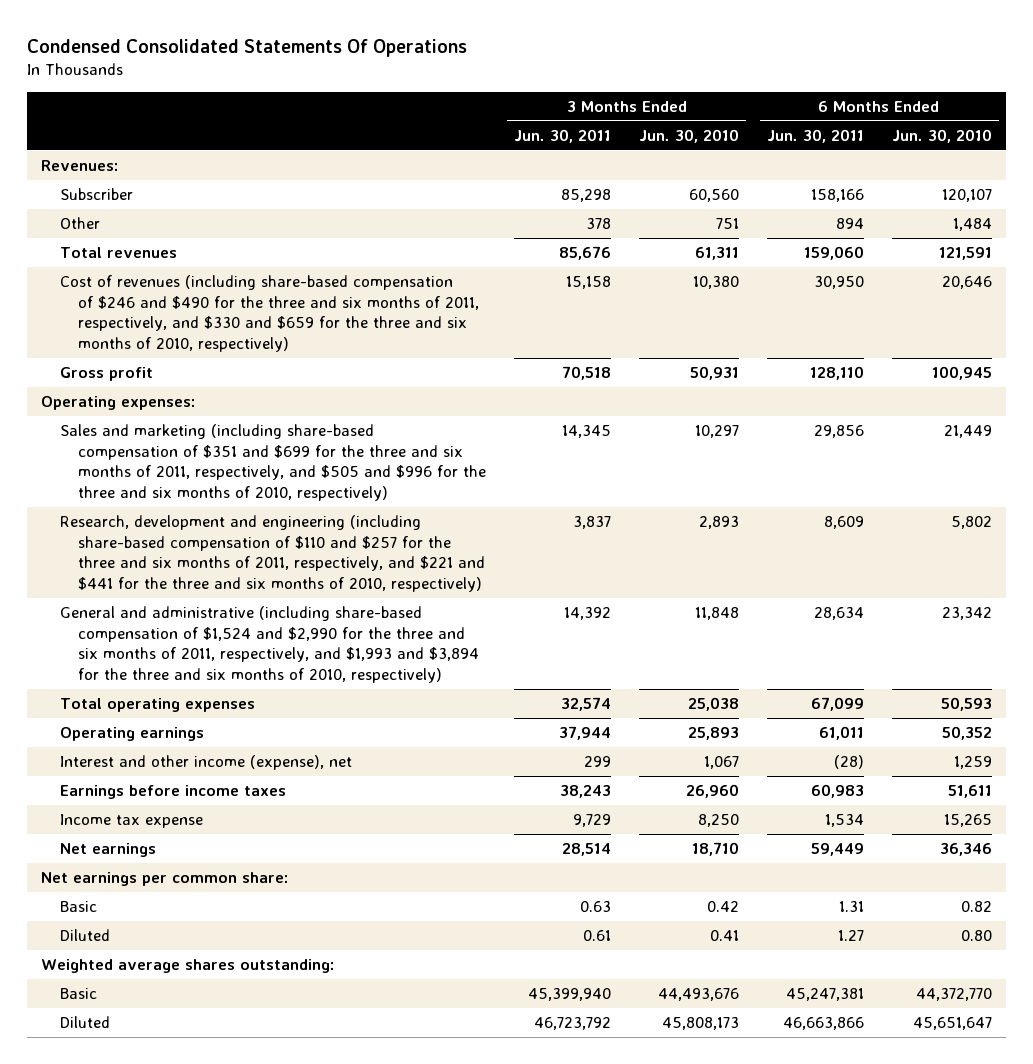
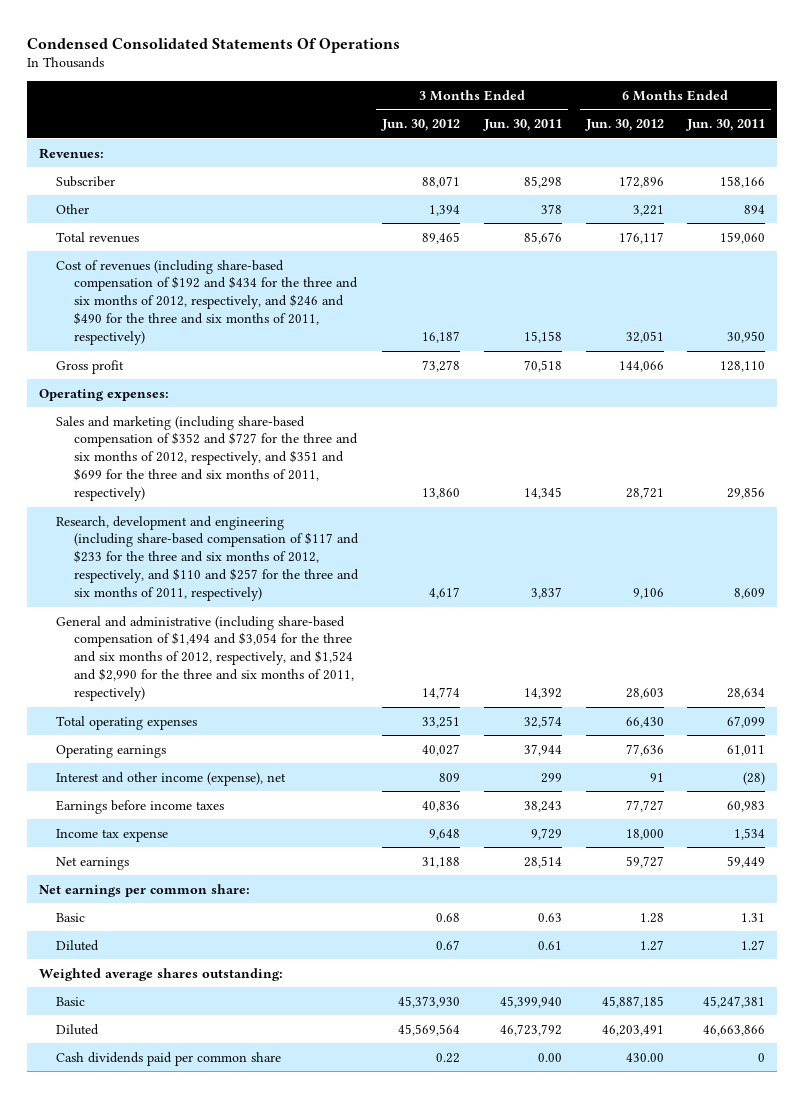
[638,128,739,143] Jun. 30, 2010 -> none
[891,128,992,143] Jun. 30, 2010 -> none
none -> [380,119,460,132] Jun. 30, 2012
none -> [584,119,664,132] Jun. 30, 2012
[59,275,480,352] Cost of revenues (including share-based compensation of $246 and $490 for the three and six months of 2011, respectively, and $330 and $659 for the three and six months of 2010, respectively) -> [56,259,358,345] Cost of revenues (including share-based compensation of $192 and $434 for the three and six months of 2012, respectively, and $246 and $490 for the three and six months of 2011, respectively)
[59,424,487,501] Sales and marketing (including share-based compensation of $351 and $699 for the three and six months of 2011, respectively, and $505 and $996 for the three and six months of 2010, respectively) -> [56,415,358,501] Sales and marketing (including share-based compensation of $352 and $727 for the three and six months of 2012, respectively, and $351 and $699 for the three and six months of 2011, respectively)
[59,515,486,592] Research, development and engineering (including share-based compensation of $110 and $257 for the three and six months of 2011, respectively, and $221 and $441 for the three and six months of 2010, respectively) -> [56,515,359,601] Research, development and engineering (including share-based compensation of $117 and $233 for the three and six months of 2012, respectively, and $110 and $257 for the three and six months of 2011, respectively)
[59,606,480,683] General and administrative (including share-based compensation of $1,524 and $2,990 for the three and six months of 2011, respectively, and $1,993 and $3,894 for the three and six months of 2010, respectively) -> [56,615,354,701] General and administrative (including share-based compensation of $1,494 and $3,054 for the three and six months of 2012, respectively, and $1,524 and $2,990 for the three and six months of 2011, respectively)
none -> [56,1051,282,1066] Cash dividends paid per common share

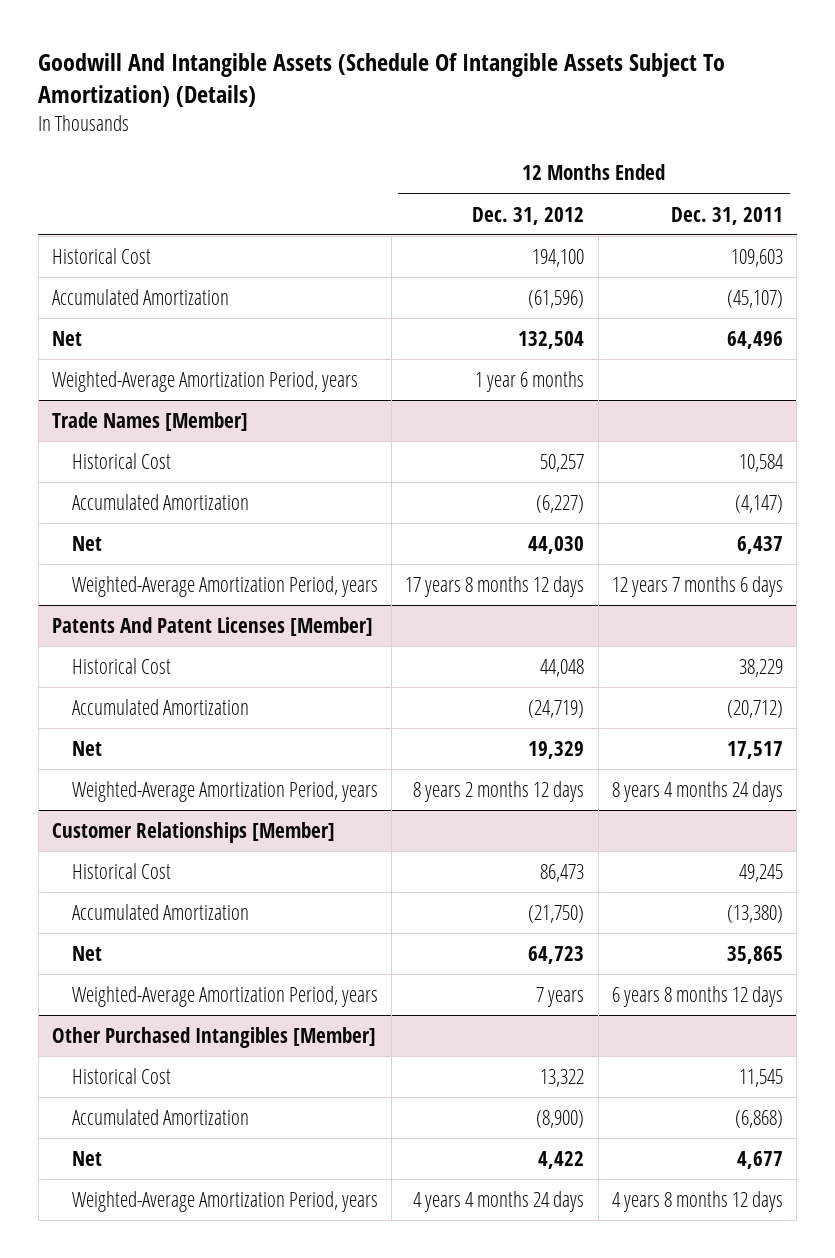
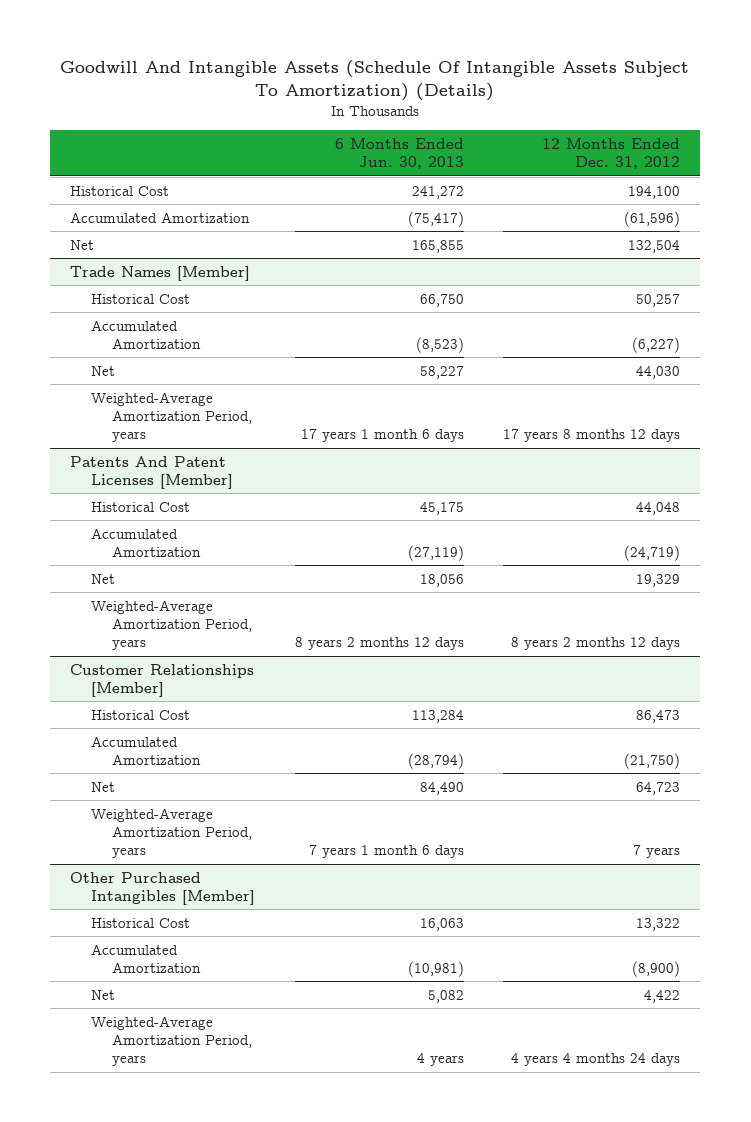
[670,206,783,225] Dec. 31, 2011 -> none
none -> [334,137,464,170] 6 Months Ended Jun. 30, 2013
[52,371,359,393] Weighted-Average Amortization Period, years -> none

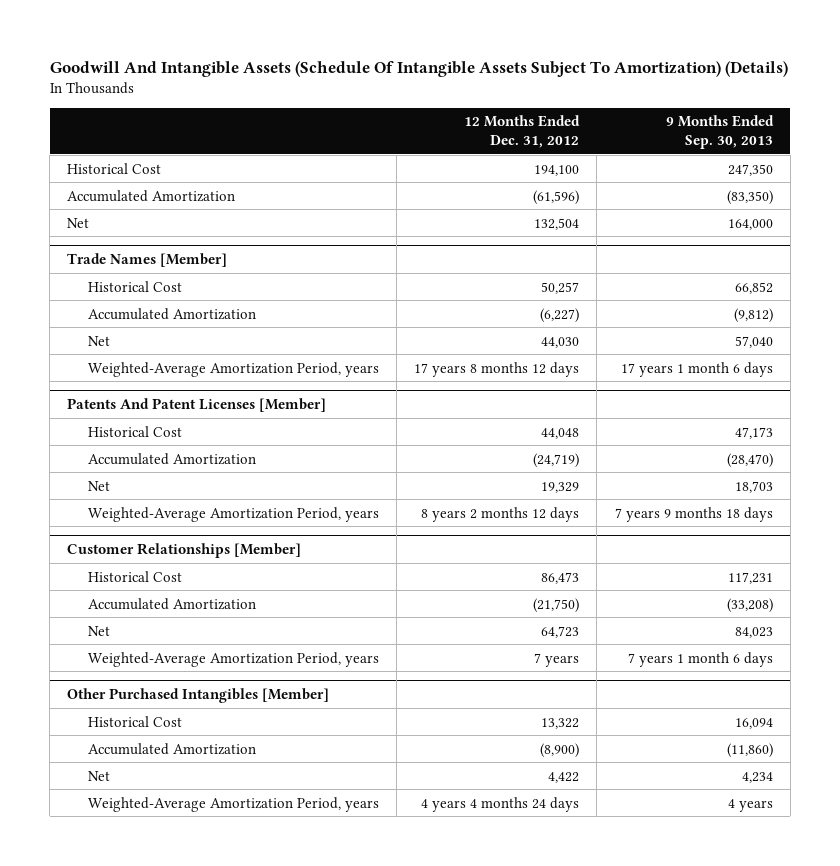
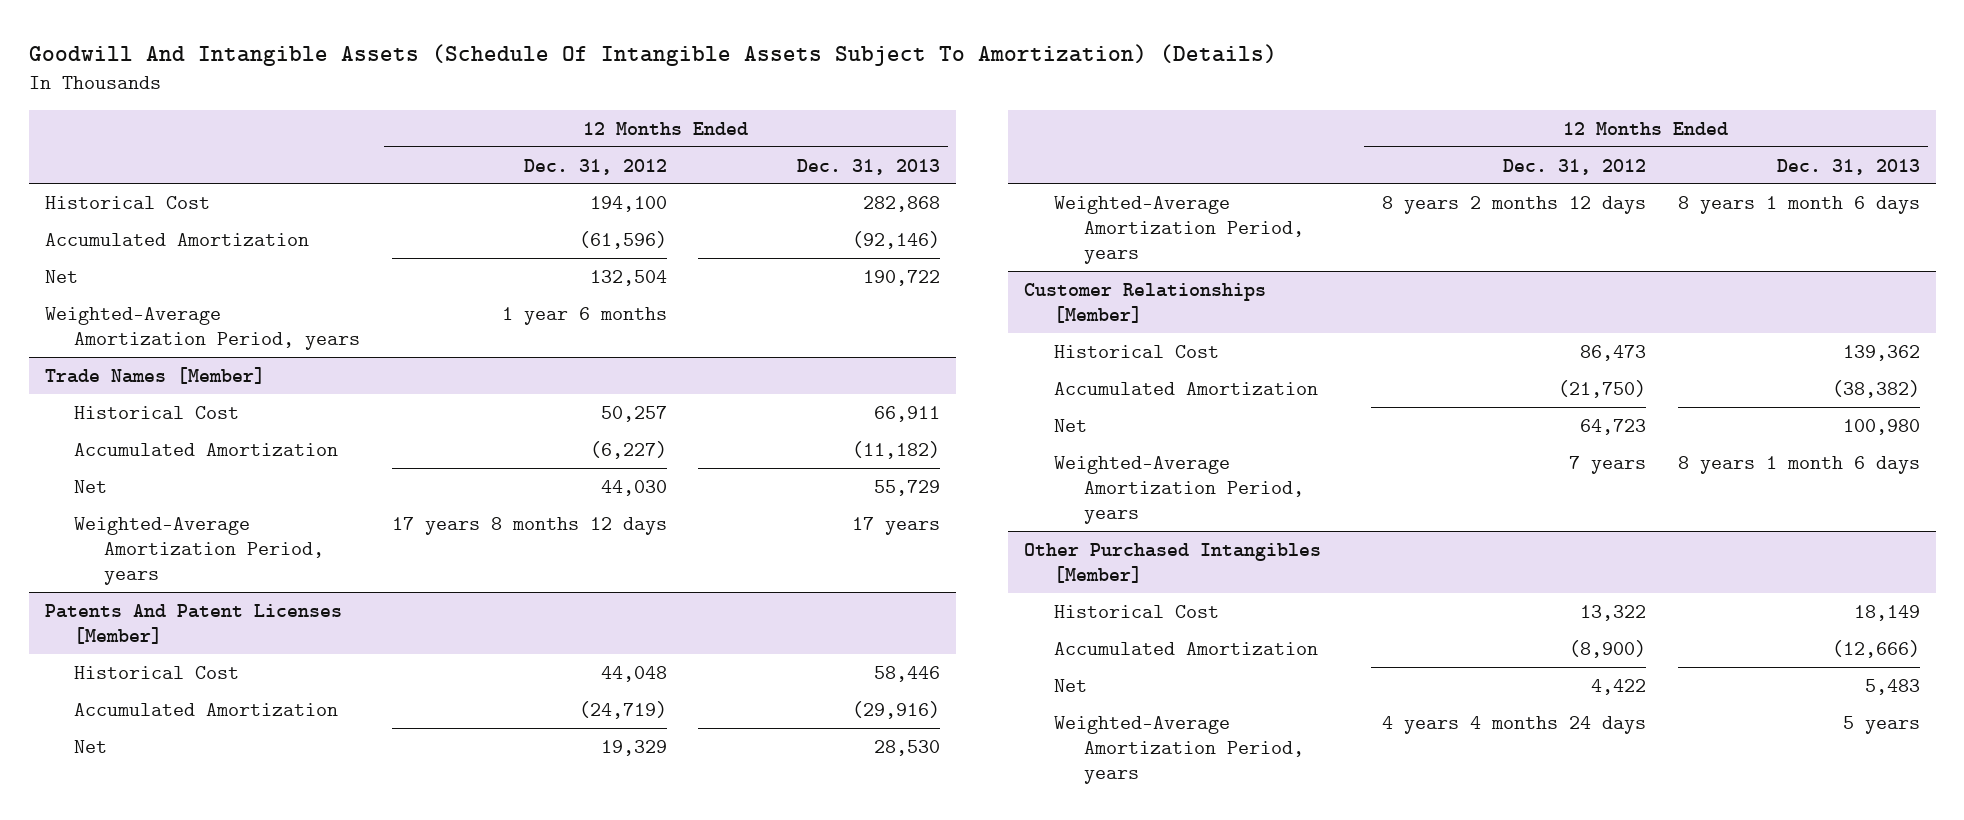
[665,115,774,150] 9 Months Ended Sep. 30, 2013 -> none
none -> [797,158,941,175] Dec. 31, 2013
none -> [44,306,361,350] Weighted-Average Amortization Period, years

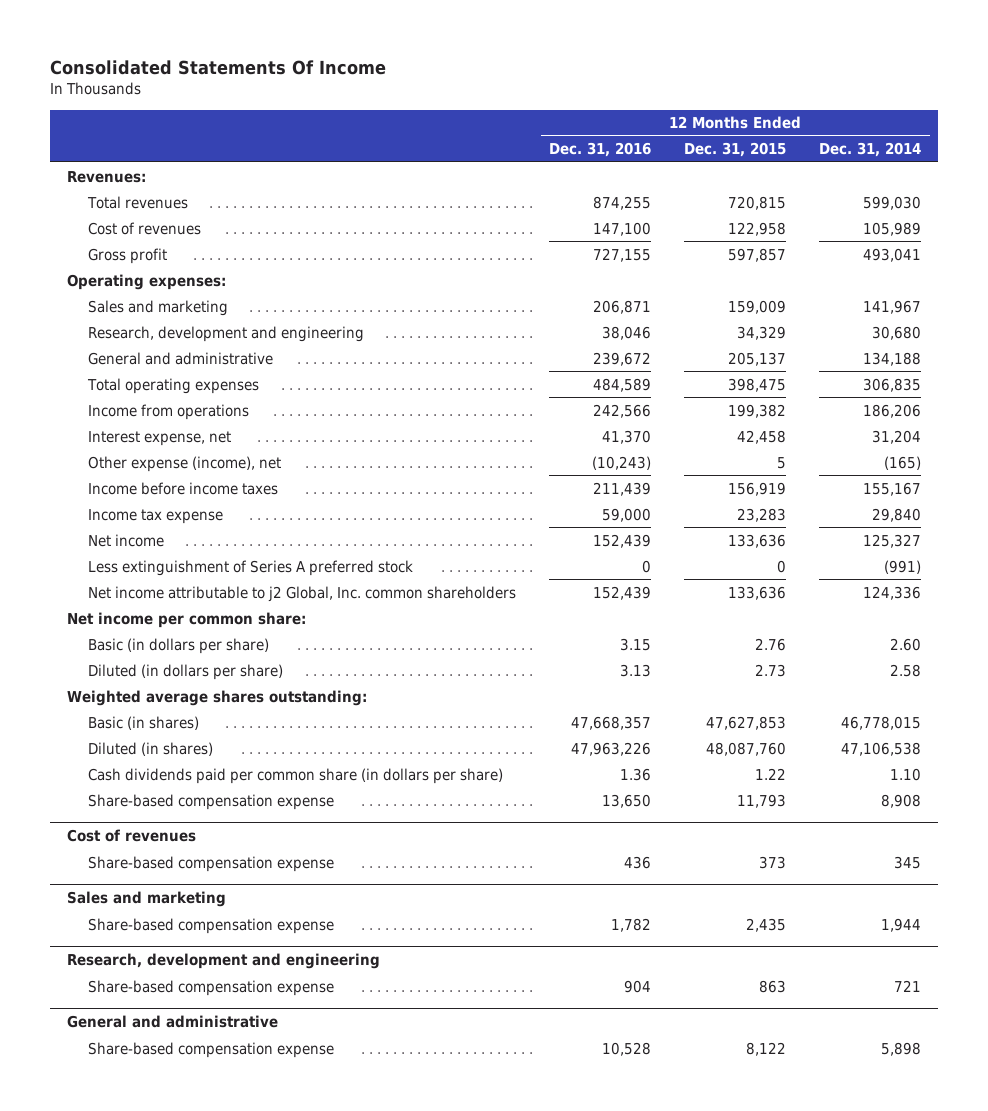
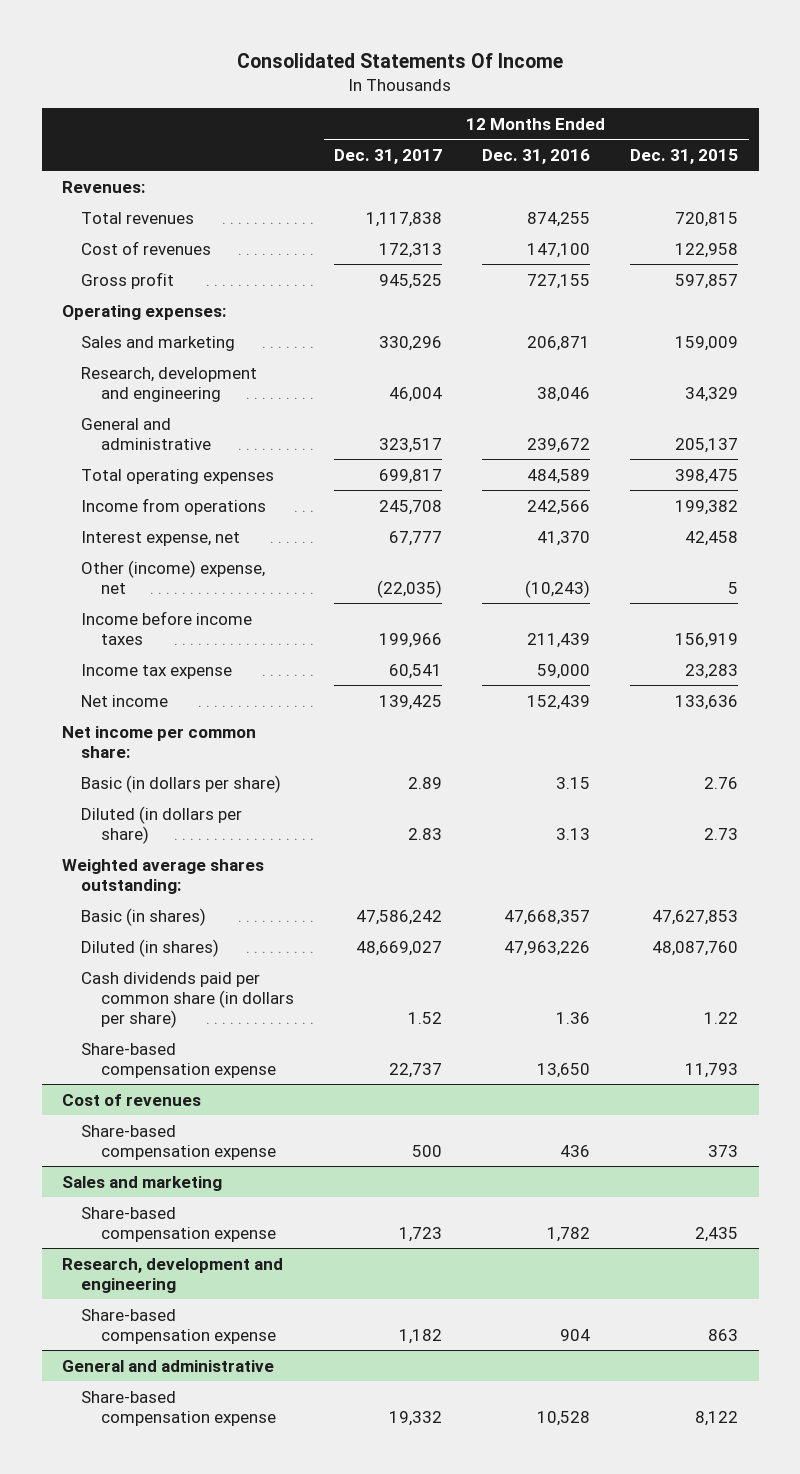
[819,142,922,158] Dec. 31, 2014 -> none
none -> [334,148,443,164] Dec. 31, 2017
[88,455,282,472] Other expense (income), net -> [81,559,266,594] Other (income) expense, net
[88,559,414,576] Less extinguishment of Series A preferred stock -> none
[88,585,517,602] Net income attributable to j2 Global, Inc. common shareholders -> none

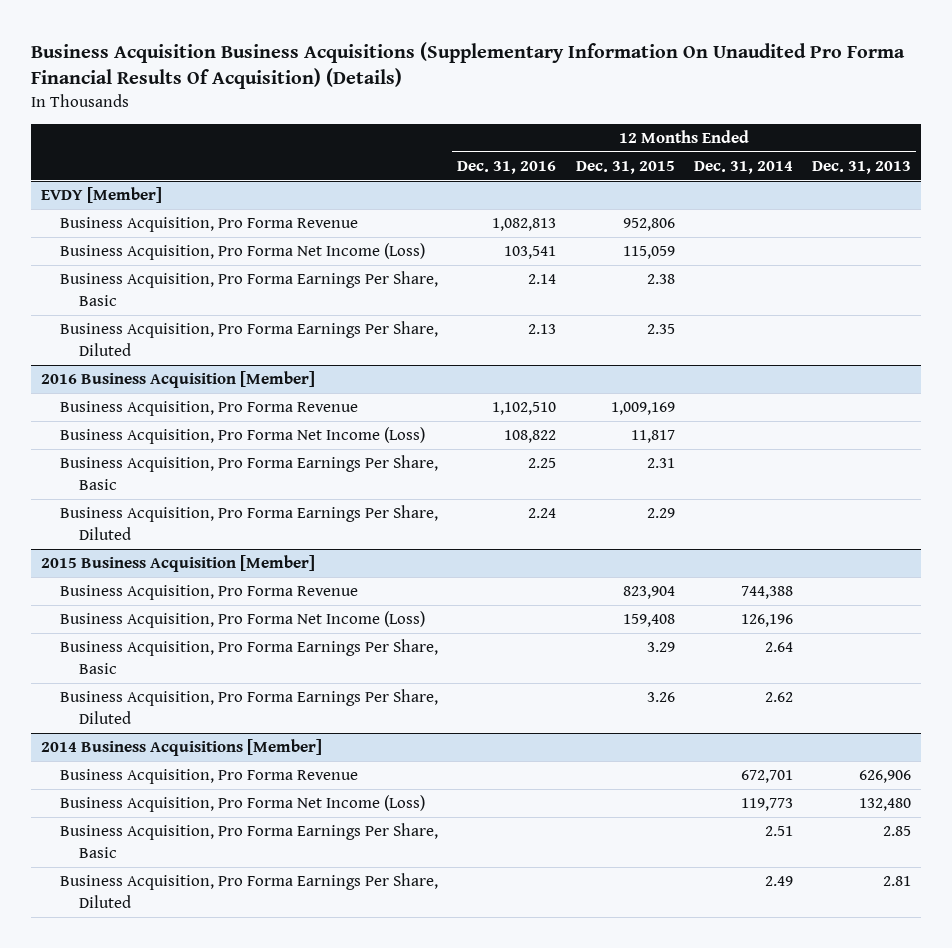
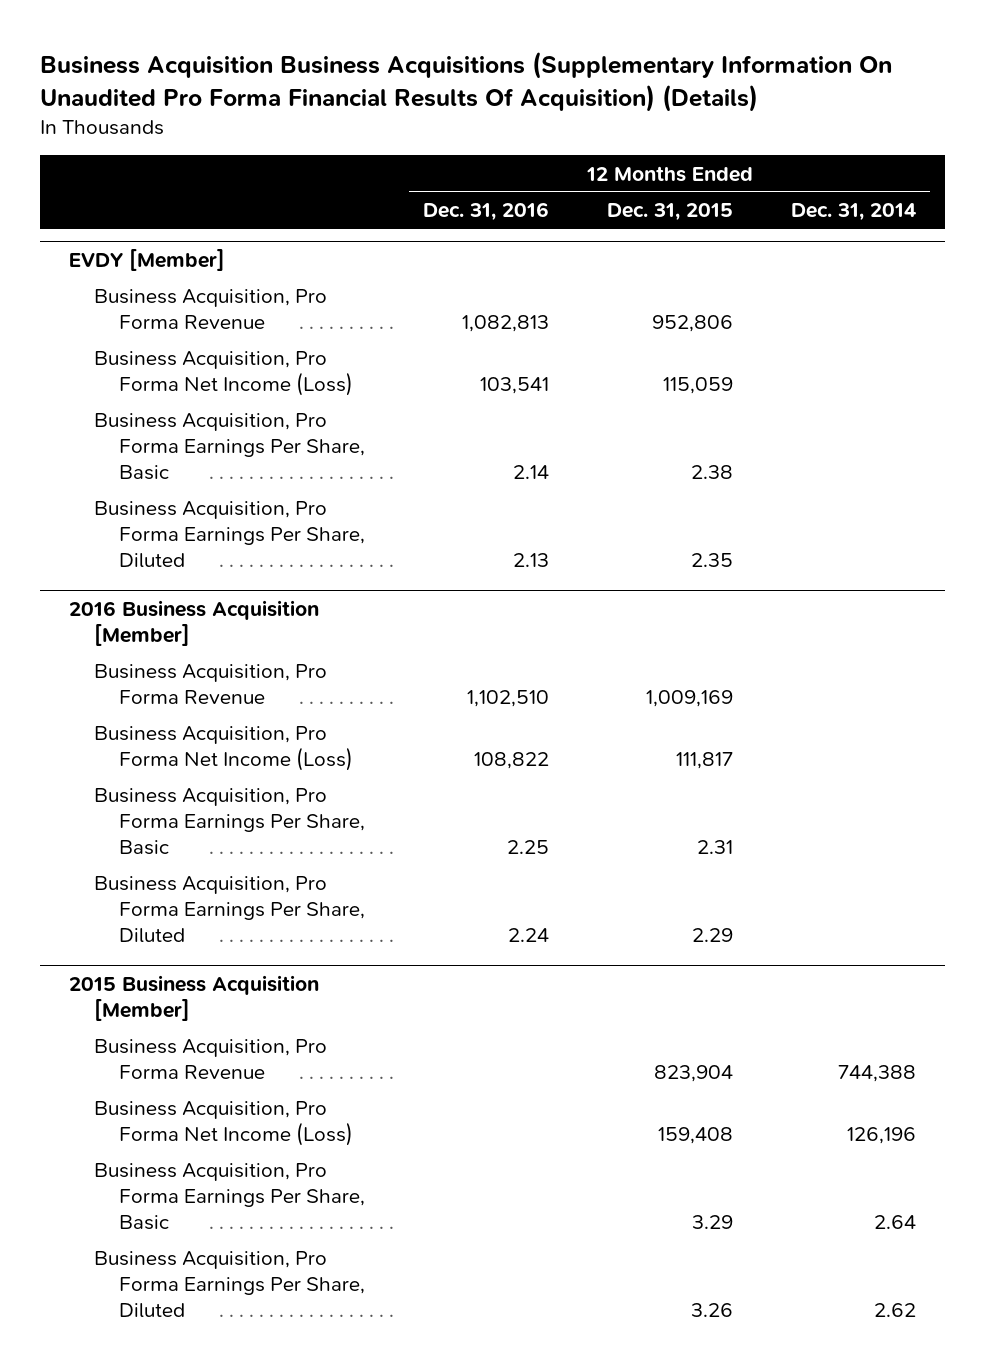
[812,160,912,174] Dec. 31, 2013 -> none
[630,430,675,444] 11,817 -> [676,752,734,770] 111,817
[40,739,322,757] 2014 Business Acquisitions [Member] -> none
[59,769,358,785] Business Acquisition, Pro Forma Revenue -> none
[59,795,425,813] Business Acquisition, Pro Forma Net Income (Loss) -> none
[59,823,438,859] Business Acquisition, Pro Forma Earnings Per Share, Basic -> none
[59,873,438,909] Business Acquisition, Pro Forma Earnings Per Share, Diluted -> none

